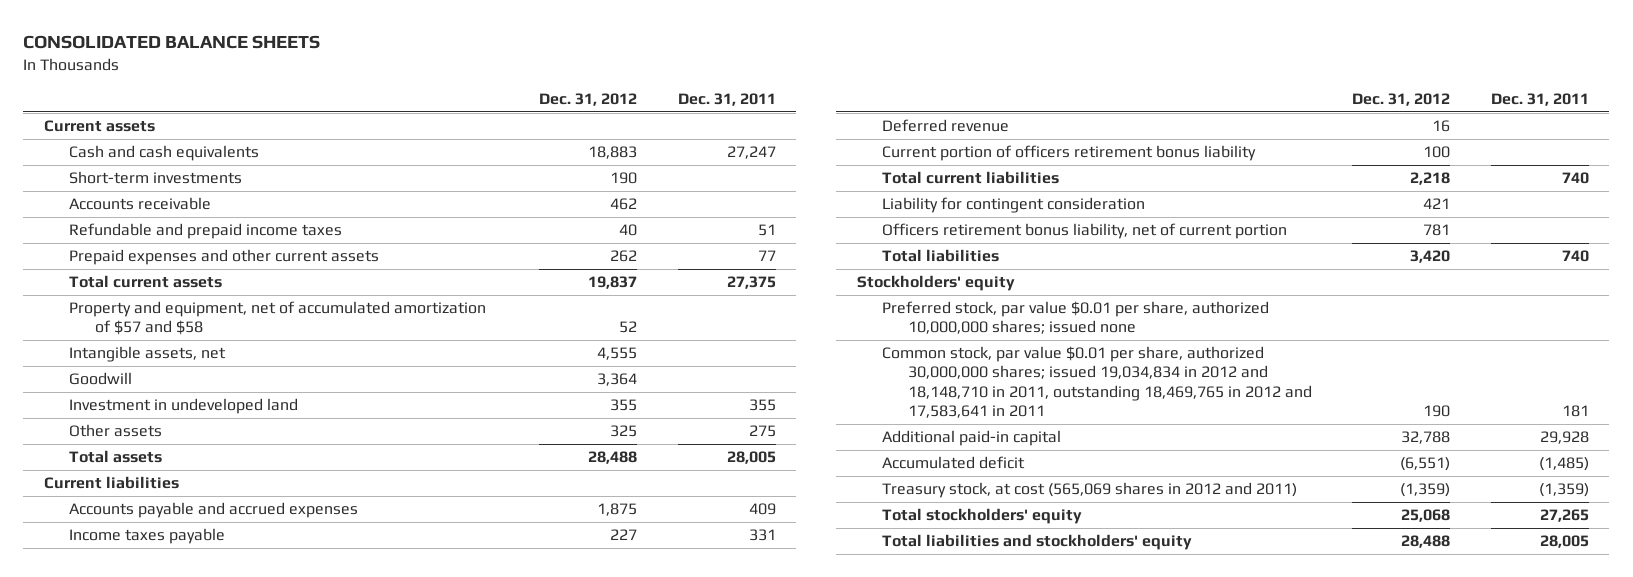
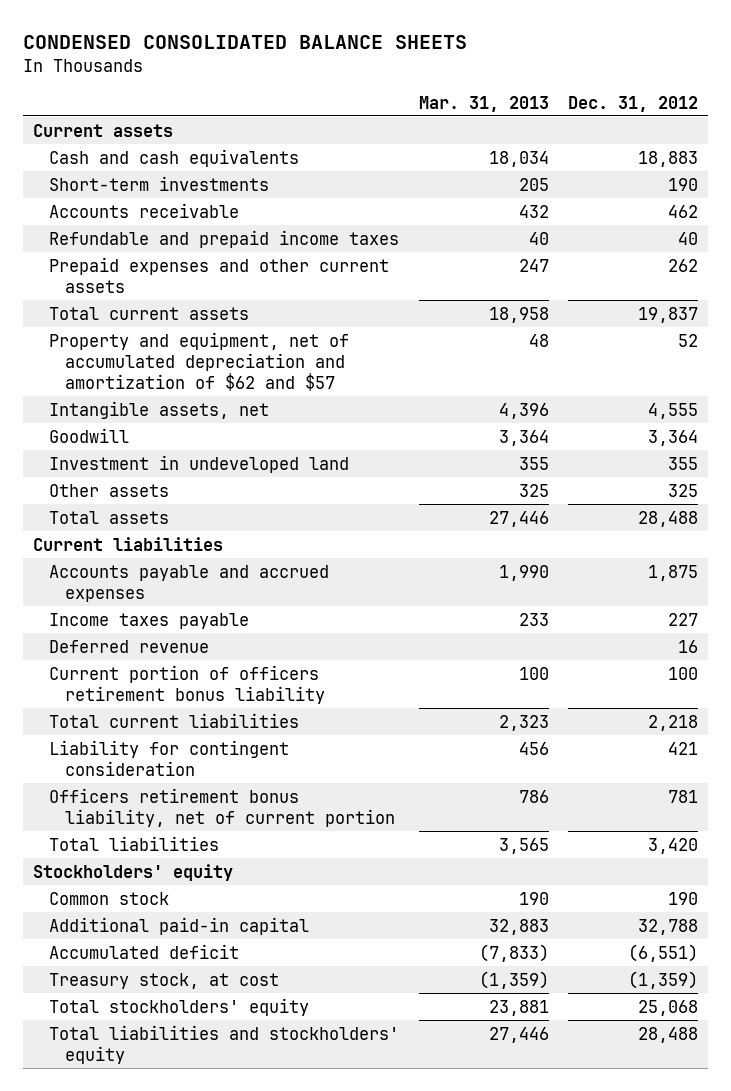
[23,35,321,50] CONSOLIDATED BALANCE SHEETS -> [23,35,468,50] CONDENSED CONSOLIDATED BALANCE SHEETS
[677,93,776,107] Dec. 31, 2011 -> none
none -> [418,95,549,112] Mar. 31, 2013
[69,301,487,336] Property and equipment, net of accumulated amortization of $57 and $58 -> [49,331,350,392] Property and equipment, net of accumulated depreciation and amortization of $62 and $57
[882,301,1270,335] Preferred stock, par value $0.01 per share, authorized 10,000,000 shares; issued none -> none
[882,346,1312,419] Common stock, par value $0.01 per share, authorized 30,000,000 shares; issued 19,034,834 in 2012 and 18,148,710 in 2011, outstanding 18,469,765 in 2012 and 17,583,641 in 2011 -> [49,891,170,905] Common stock
[882,482,1298,499] Treasury stock, at cost (565,069 shares in 2012 and 2011) -> [49,972,280,989] Treasury stock, at cost

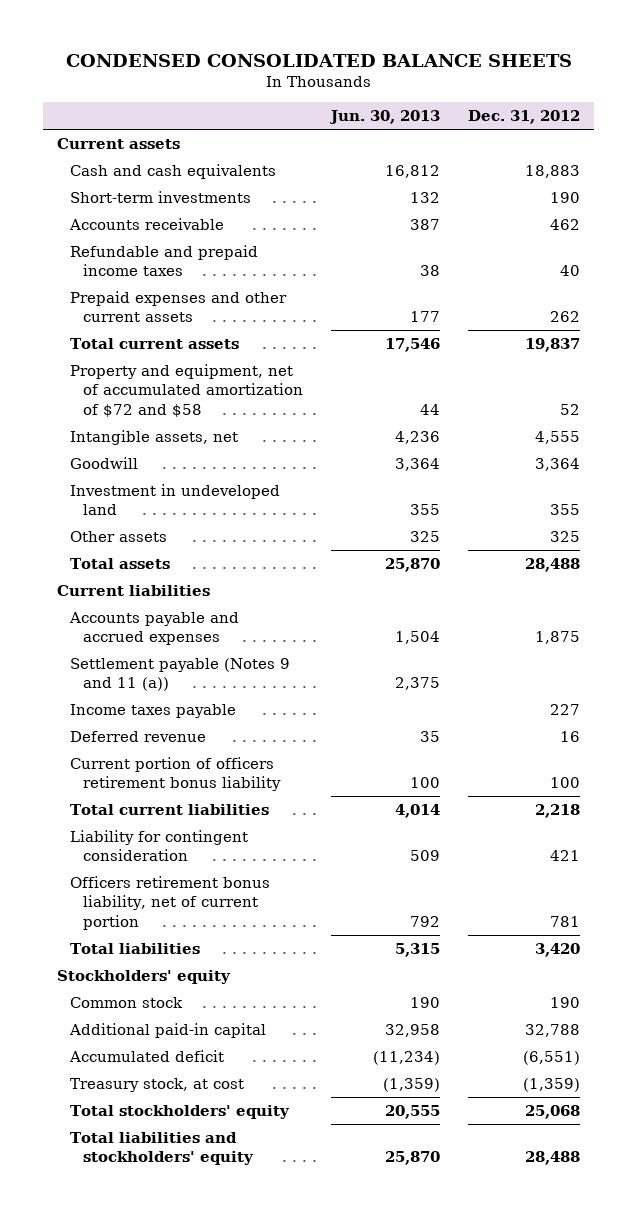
[418,95,549,112] Mar. 31, 2013 -> none
none -> [329,110,441,125] Jun. 30, 2013
[49,331,350,392] Property and equipment, net of accumulated depreciation and amortization of $62 and $57 -> [70,364,304,417] Property and equipment, net of accumulated amortization of $72 and $58
none -> [70,658,291,692] Settlement payable (Notes 9 and 11 (a))

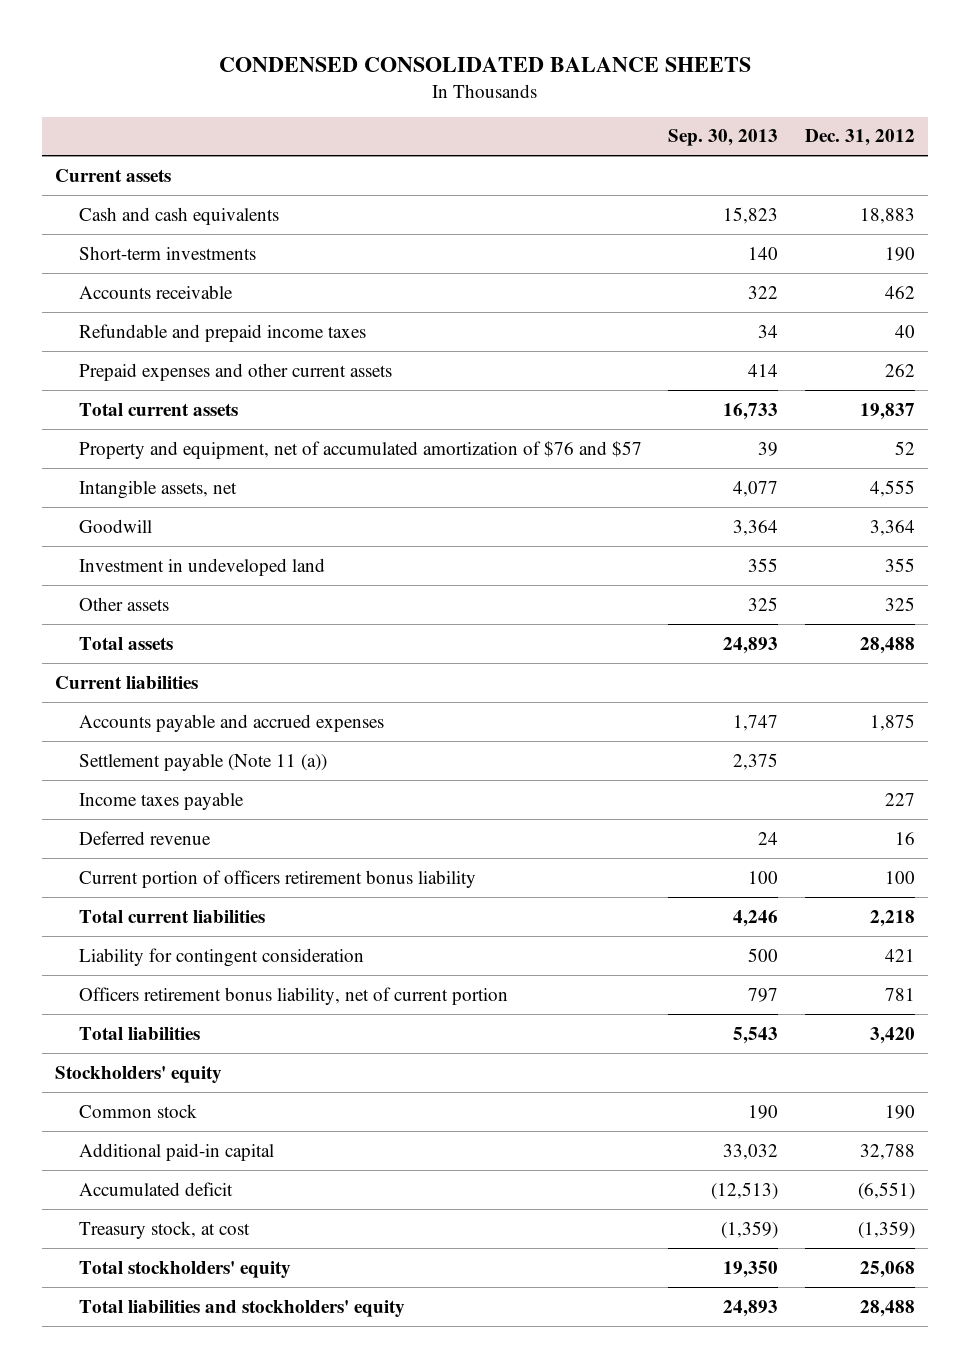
[329,110,441,125] Jun. 30, 2013 -> none
none -> [668,129,779,147] Sep. 30, 2013
[70,364,304,417] Property and equipment, net of accumulated amortization of $72 and $58 -> [78,440,642,459] Property and equipment, net of accumulated amortization of $76 and $57
[70,658,291,692] Settlement payable (Notes 9 and 11 (a)) -> [78,752,327,771] Settlement payable (Note 11 (a))

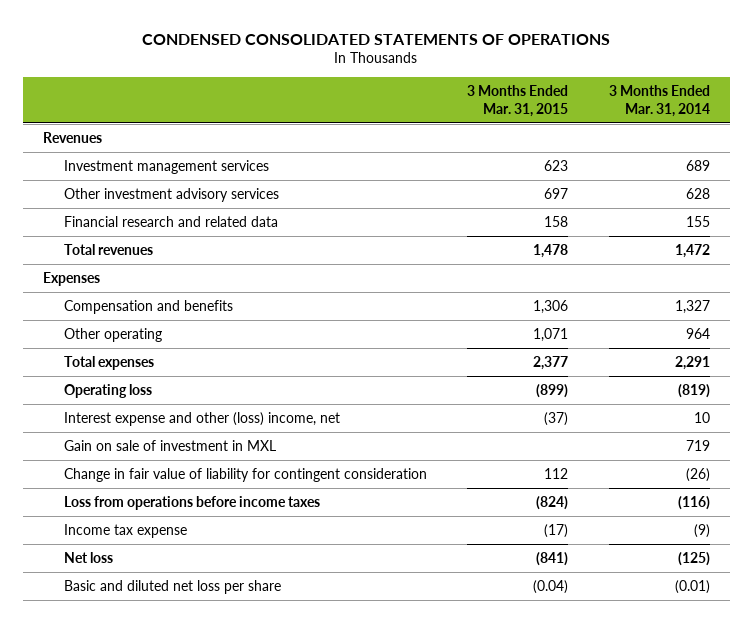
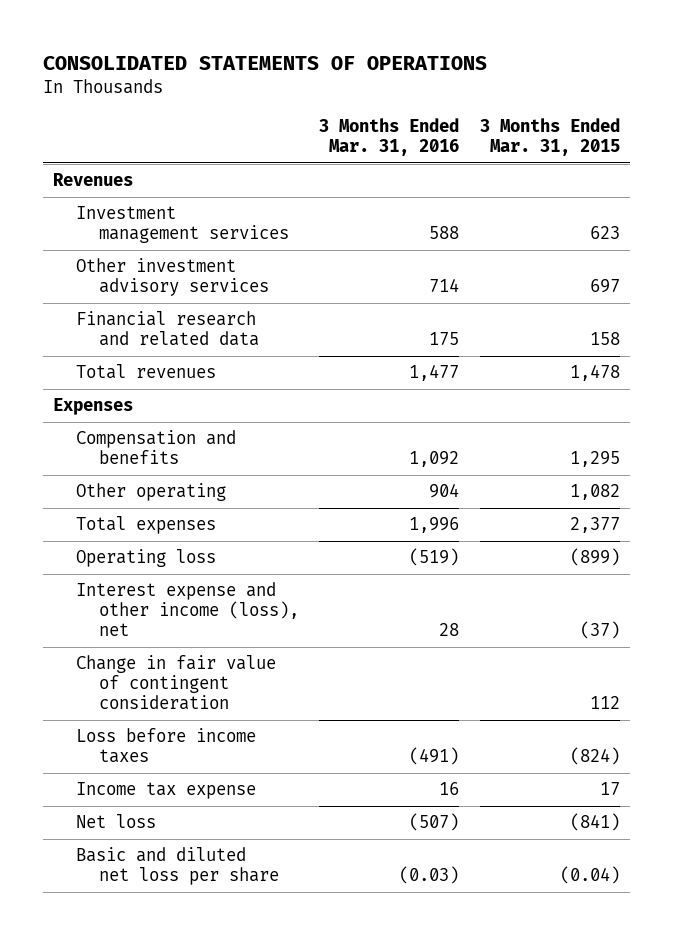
[142,33,611,45] CONDENSED CONSOLIDATED STATEMENTS OF OPERATIONS -> [43,55,488,70] CONSOLIDATED STATEMENTS OF OPERATIONS
[608,84,710,117] 3 Months Ended Mar. 31, 2014 -> none
none -> [319,118,460,157] 3 Months Ended Mar. 31, 2016
[533,299,569,314] 1,306 -> [570,451,621,468] 1,295
[533,327,569,342] 1,071 -> [570,484,621,501] 1,082
[63,439,276,451] Gain on sale of investment in MXL -> none
[63,411,340,426] Interest expense and other (loss) income, net -> [76,582,299,637] Interest expense and other income (loss), net
[63,467,427,482] Change in fair value of liability for contingent consideration -> [76,655,277,711] Change in fair value of contingent consideration
[63,495,320,510] Loss from operations before income taxes -> [76,728,257,764] Loss before income taxes
[544,523,569,538] (17) -> [600,782,621,796] 17

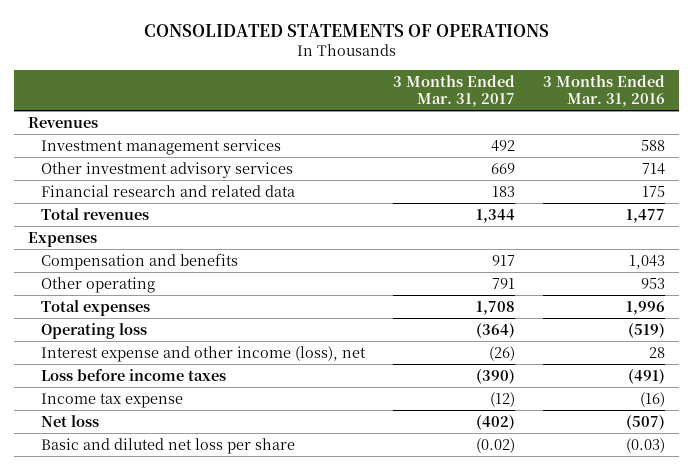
[480,118,621,157] 3 Months Ended Mar. 31, 2015 -> none
none -> [392,75,515,107] 3 Months Ended Mar. 31, 2017
[409,451,460,468] 1,092 -> [629,254,666,269] 1,043
[429,483,460,499] 904 -> [641,277,666,289] 953
[76,655,277,711] Change in fair value of contingent consideration -> none
[439,782,460,796] 16 -> [640,391,666,407] (16)

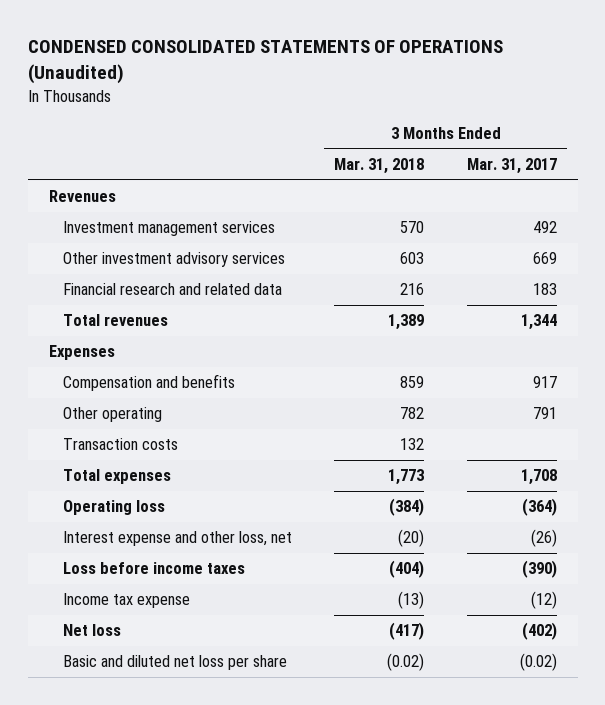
[143,23,549,37] CONSOLIDATED STATEMENTS OF OPERATIONS -> [27,40,503,85] CONDENSED CONSOLIDATED STATEMENTS OF OPERATIONS (Unaudited)
[543,75,666,107] 3 Months Ended Mar. 31, 2016 -> none
none -> [334,158,425,175] Mar. 31, 2018
none -> [63,438,179,451] Transaction costs
[40,345,366,362] Interest expense and other income (loss), net -> [63,531,293,547] Interest expense and other loss, net

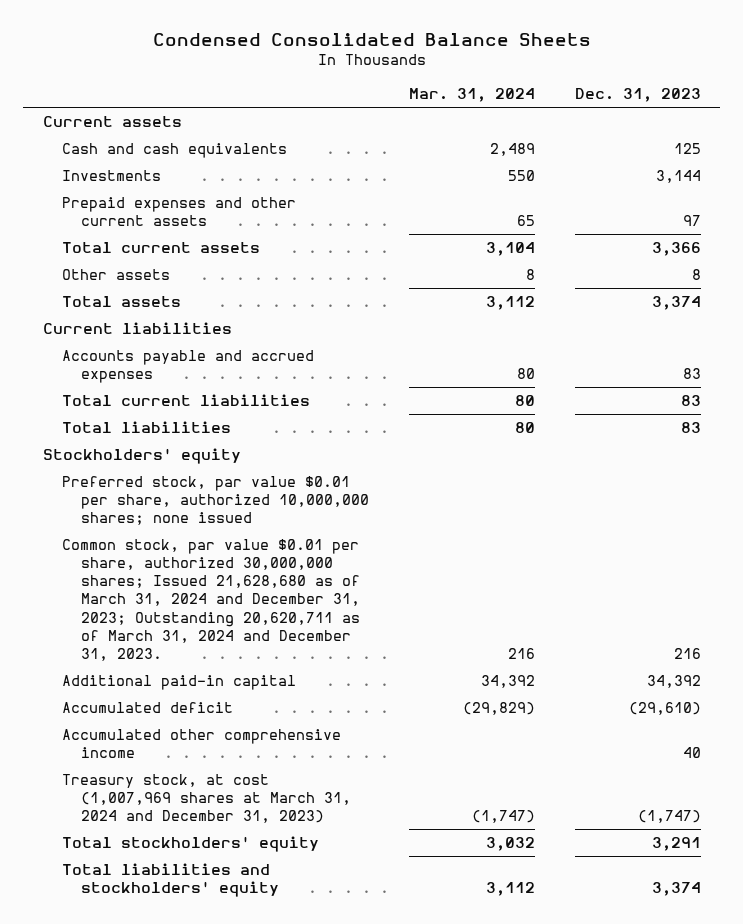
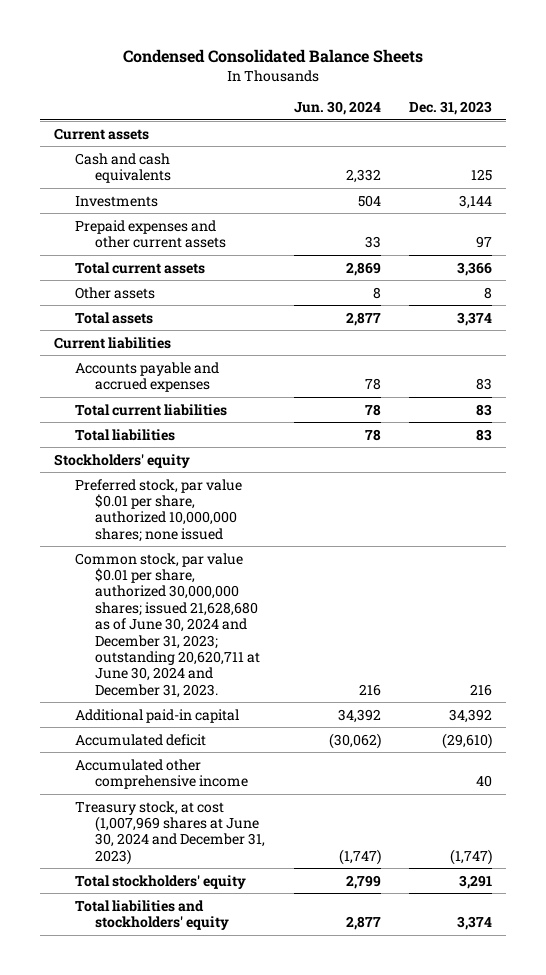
[408,88,535,103] Mar. 31, 2024 -> none
none -> [293,101,381,116] Jun. 30, 2024
[61,539,360,661] Common stock, par value $0.01 per share, authorized 30,000,000 shares; Issued 21,628,680 as of March 31, 2024 and December 31, 2023; Outstanding 20,620,711 as of March 31, 2024 and December 31, 2023. -> [74,552,261,698] Common stock, par value $0.01 per share, authorized 30,000,000 shares; issued 21,628,680 as of June 30, 2024 and December 31, 2023; outstanding 20,620,711 at June 30, 2024 and December 31, 2023.
[61,774,351,824] Treasury stock, at cost (1,007,969 shares at March 31, 2024 and December 31, 2023) -> [74,800,266,865] Treasury stock, at cost (1,007,969 shares at June 30, 2024 and December 31, 2023)

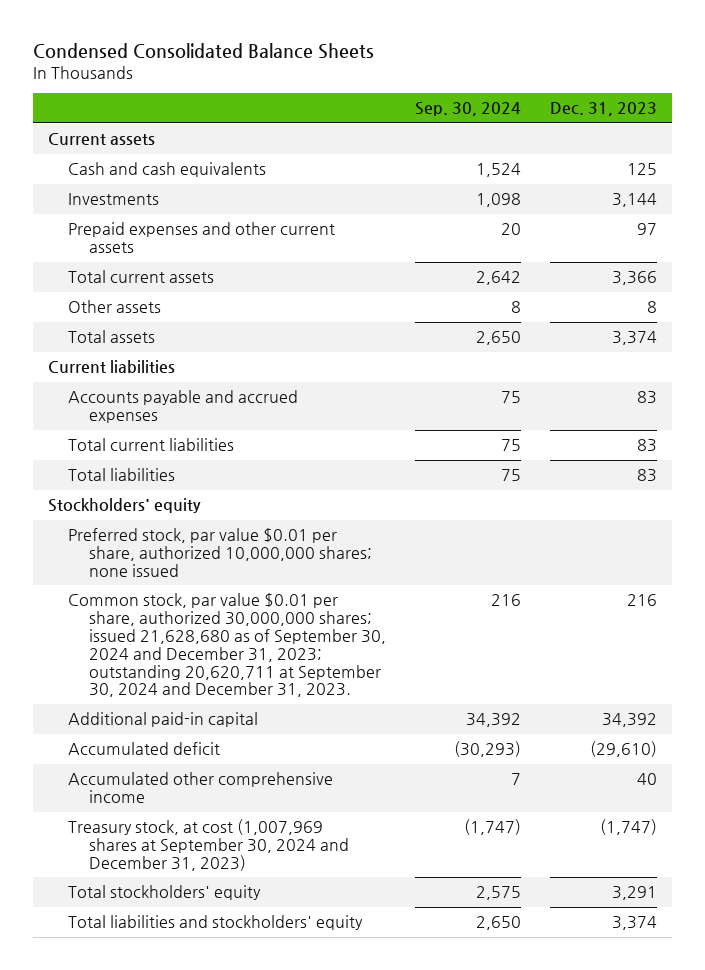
[293,101,381,116] Jun. 30, 2024 -> none
none -> [414,102,521,117] Sep. 30, 2024
[74,552,261,698] Common stock, par value $0.01 per share, authorized 30,000,000 shares; issued 21,628,680 as of June 30, 2024 and December 31, 2023; outstanding 20,620,711 at June 30, 2024 and December 31, 2023. -> [68,593,386,698] Common stock, par value $0.01 per share, authorized 30,000,000 shares; issued 21,628,680 as of September 30, 2024 and December 31, 2023; outstanding 20,620,711 at September 30, 2024 and December 31, 2023.
[74,800,266,865] Treasury stock, at cost (1,007,969 shares at June 30, 2024 and December 31, 2023) -> [68,819,349,871] Treasury stock, at cost (1,007,969 shares at September 30, 2024 and December 31, 2023)

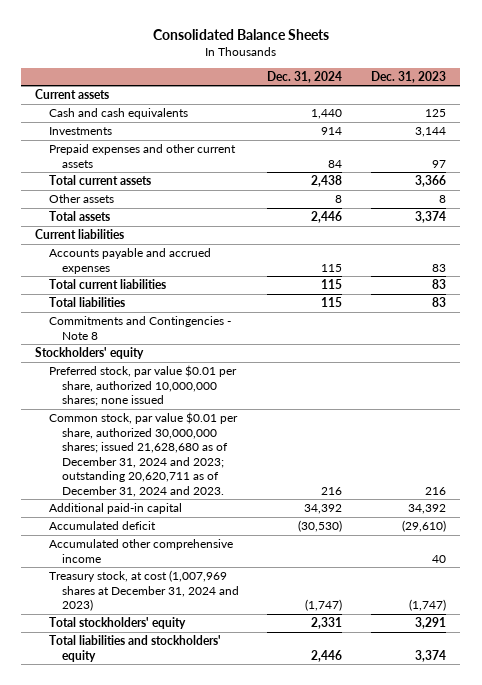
[32,42,374,59] Condensed Consolidated Balance Sheets -> [152,28,329,40] Consolidated Balance Sheets
[414,102,521,117] Sep. 30, 2024 -> none
none -> [267,70,343,83] Dec. 31, 2024
none -> [48,316,231,340] Commitments and Contingencies - Note 8
[68,593,386,698] Common stock, par value $0.01 per share, authorized 30,000,000 shares; issued 21,628,680 as of September 30, 2024 and December 31, 2023; outstanding 20,620,711 at September 30, 2024 and December 31, 2023. -> [48,412,238,497] Common stock, par value $0.01 per share, authorized 30,000,000 shares; issued 21,628,680 as of December 31, 2024 and 2023; outstanding 20,620,711 as of December 31, 2024 and 2023.
[68,819,349,871] Treasury stock, at cost (1,007,969 shares at September 30, 2024 and December 31, 2023) -> [48,570,239,612] Treasury stock, at cost (1,007,969 shares at December 31, 2024 and 2023)

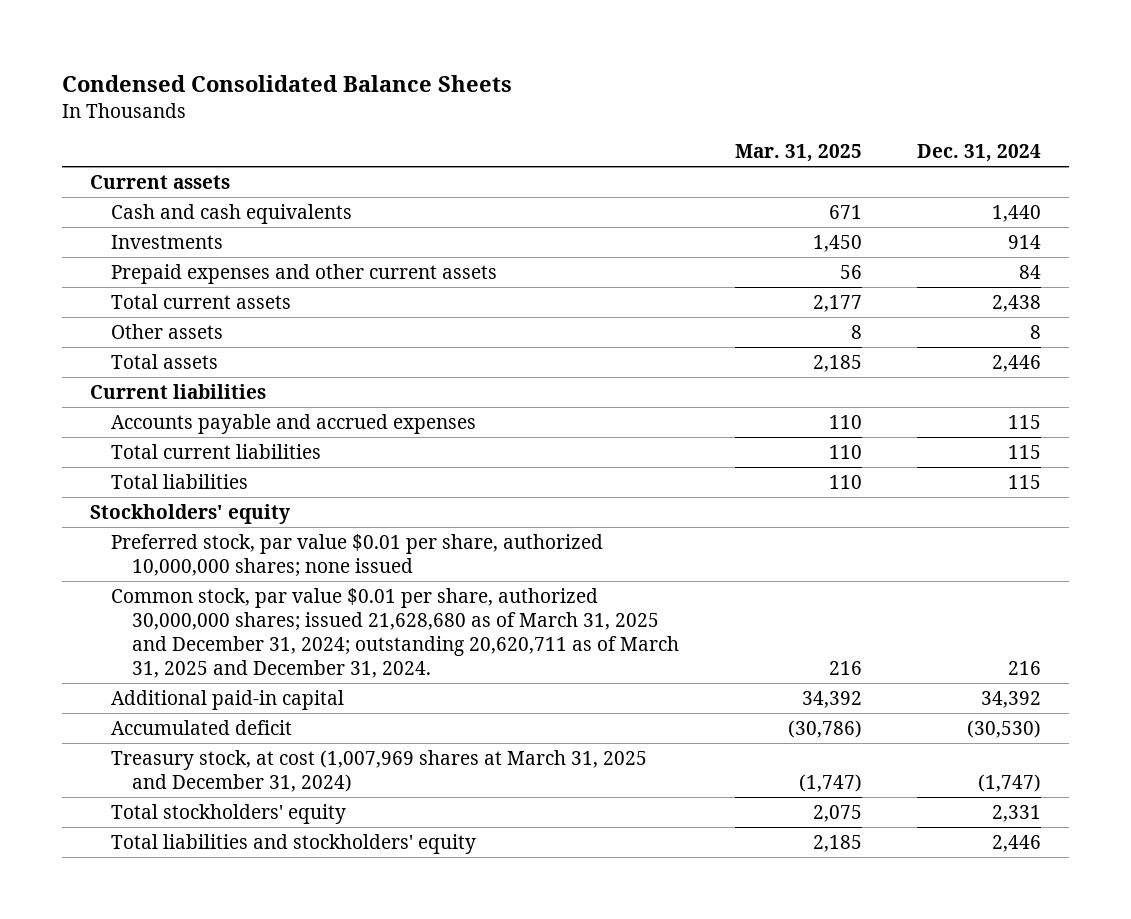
[152,28,329,40] Consolidated Balance Sheets -> [62,74,513,92] Condensed Consolidated Balance Sheets
[371,70,447,83] Dec. 31, 2023 -> none
none -> [734,144,862,163] Mar. 31, 2025
[48,316,231,340] Commitments and Contingencies - Note 8 -> none
[48,412,238,497] Common stock, par value $0.01 per share, authorized 30,000,000 shares; issued 21,628,680 as of December 31, 2024 and 2023; outstanding 20,620,711 as of December 31, 2024 and 2023. -> [111,587,680,678] Common stock, par value $0.01 per share, authorized 30,000,000 shares; issued 21,628,680 as of March 31, 2025 and December 31, 2024; outstanding 20,620,711 as of March 31, 2025 and December 31, 2024.
[48,539,233,563] Accumulated other comprehensive income -> none
[48,570,239,612] Treasury stock, at cost (1,007,969 shares at December 31, 2024 and 2023) -> [111,749,648,792] Treasury stock, at cost (1,007,969 shares at March 31, 2025 and December 31, 2024)

